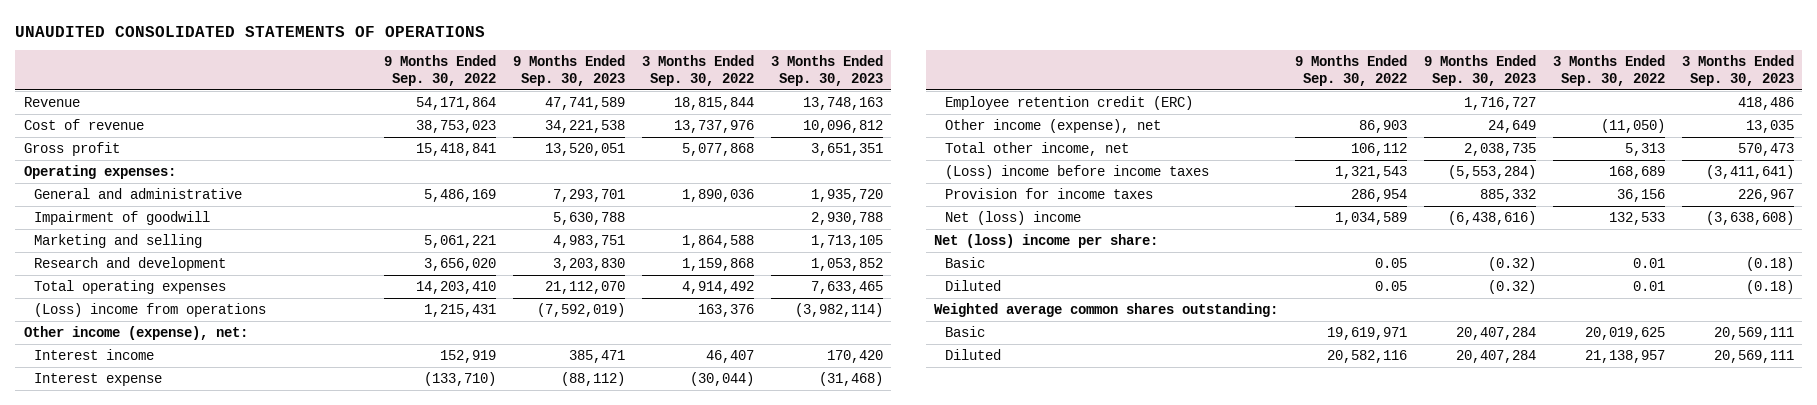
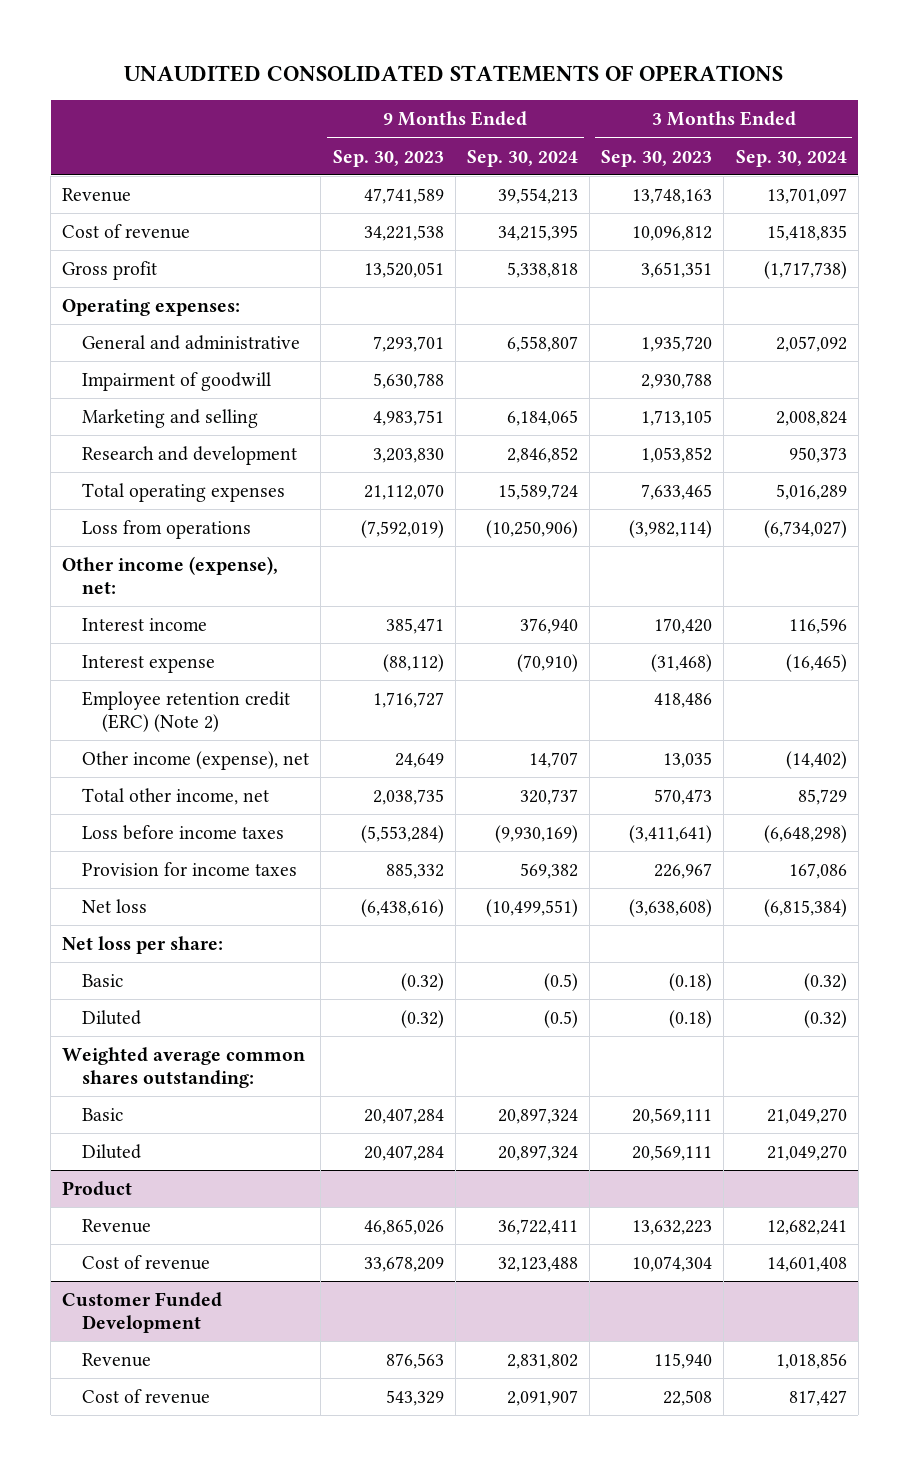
[384,55,497,87] 9 Months Ended Sep. 30, 2022 -> none
[642,55,755,87] 3 Months Ended Sep. 30, 2022 -> none
none -> [466,149,578,167] Sep. 30, 2024
none -> [735,149,847,167] Sep. 30, 2024
[34,302,267,317] (Loss) income from operations -> [82,519,252,539] Loss from operations
[945,95,1194,110] Employee retention credit (ERC) -> [82,690,291,732] Employee retention credit (ERC) (Note 2)
[945,164,1210,179] (Loss) income before income taxes -> [82,824,285,840] Loss before income taxes
[945,210,1082,225] Net (loss) income -> [82,898,148,913] Net loss
[934,233,1159,248] Net (loss) income per share: -> [62,935,224,954] Net loss per share:
none -> [62,1180,133,1196] Product
none -> [82,1218,152,1233] Revenue
none -> [82,1254,211,1270] Cost of revenue
none -> [62,1291,223,1333] Customer Funded Development
none -> [82,1352,152,1367] Revenue
none -> [82,1388,211,1404] Cost of revenue

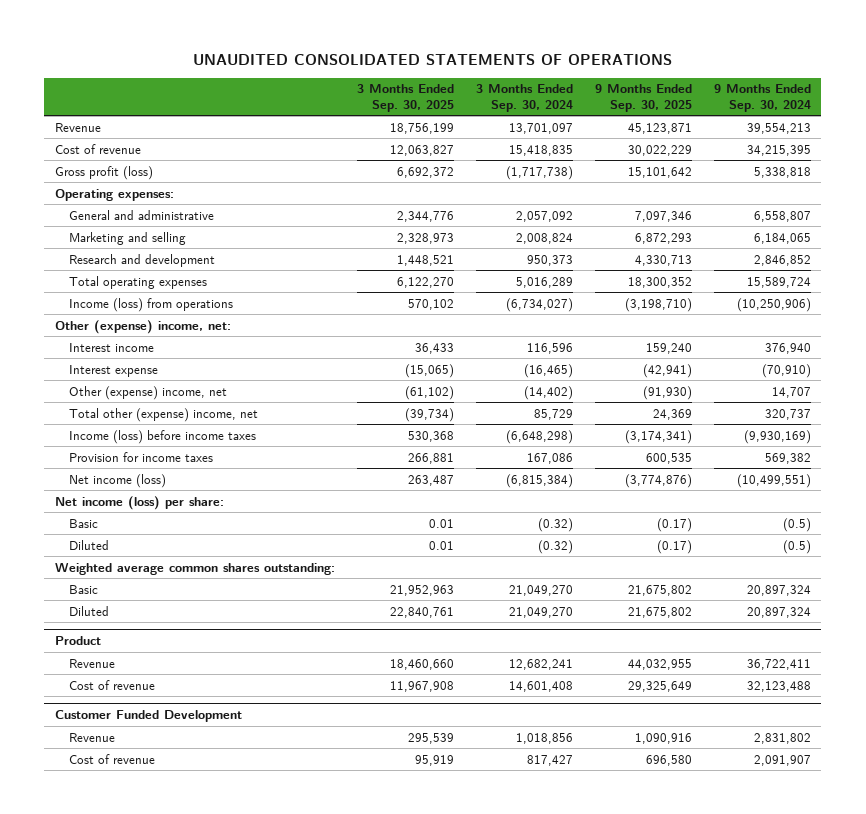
[332,149,444,167] Sep. 30, 2023 -> none
[601,149,713,167] Sep. 30, 2023 -> none
none -> [357,84,455,112] 3 Months Ended Sep. 30, 2025
none -> [594,84,692,112] 9 Months Ended Sep. 30, 2025
[62,260,158,280] Gross profit -> [55,165,154,180] Gross profit (loss)
[82,371,272,391] Impairment of goodwill -> none
[82,519,252,539] Loss from operations -> [68,297,233,312] Income (loss) from operations
[62,555,279,594] Other income (expense), net: -> [55,319,232,334] Other (expense) income, net:
[82,690,291,732] Employee retention credit (ERC) (Note 2) -> none
[82,750,310,770] Other income (expense), net -> [68,385,227,400] Other (expense) income, net
[82,787,270,805] Total other income, net -> [68,407,258,422] Total other (expense) income, net
[82,824,285,840] Loss before income taxes -> [68,429,256,444] Income (loss) before income taxes
[82,898,148,913] Net loss -> [68,473,166,488] Net income (loss)
[62,935,224,954] Net loss per share: -> [55,495,225,510] Net income (loss) per share:

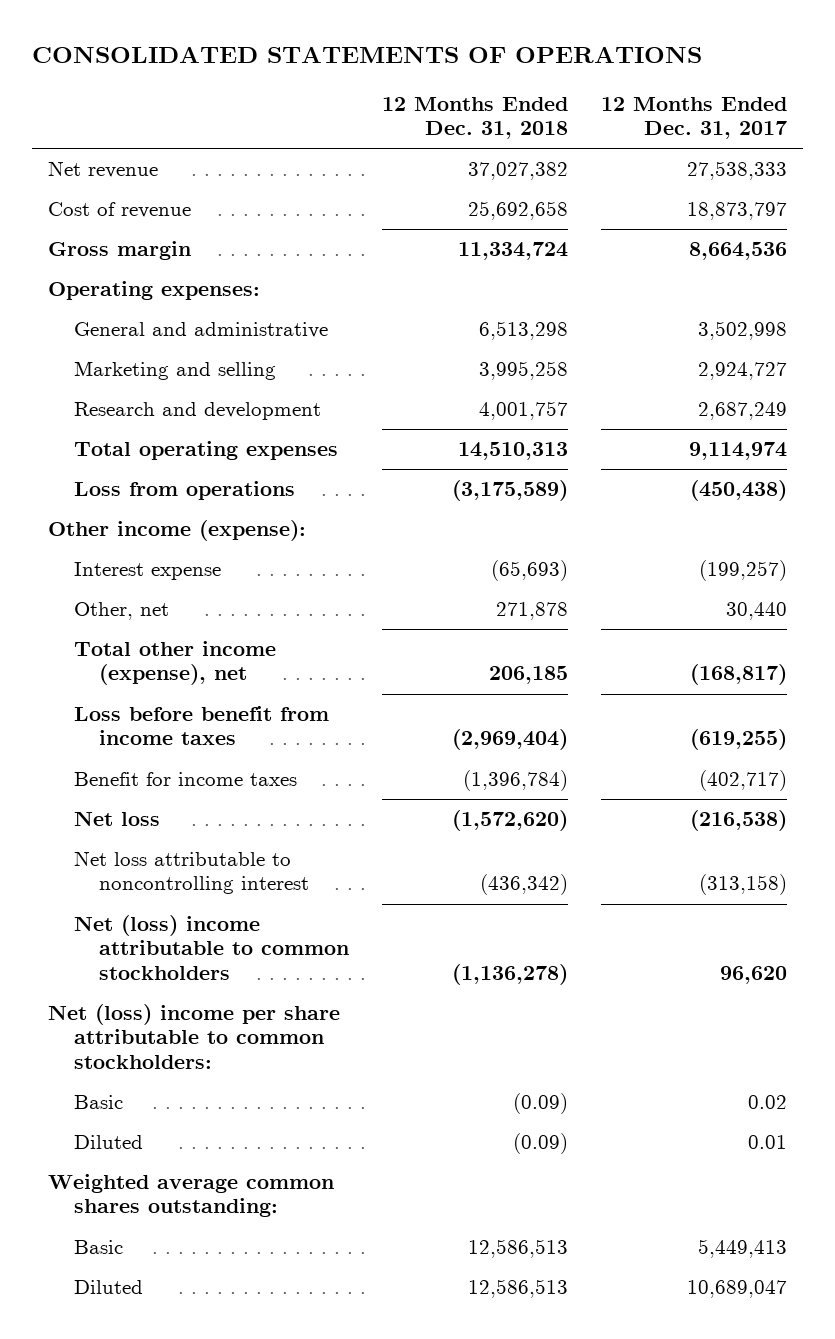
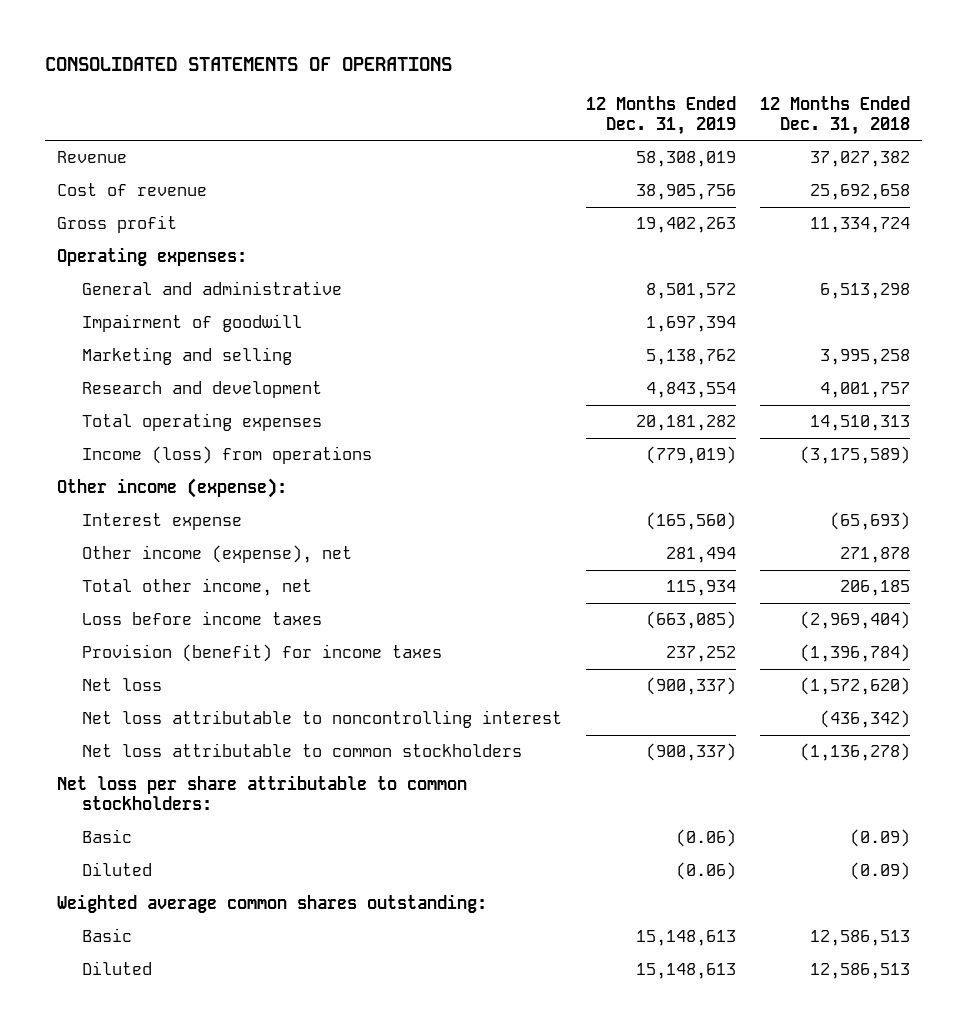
[600,96,787,140] 12 Months Ended Dec. 31, 2017 -> none
none -> [585,95,736,135] 12 Months Ended Dec. 31, 2019
[48,161,159,179] Net revenue -> [57,151,128,164] Revenue
[48,241,192,261] Gross margin -> [57,215,178,234] Gross profit
none -> [81,314,302,333] Impairment of goodwill
[73,481,295,501] Loss from operations -> [81,446,372,465] Income (loss) from operations
[73,602,169,621] Other, net -> [81,545,352,564] Other income (expense), net
[73,641,276,686] Total other income (expense), net -> [81,578,312,597] Total other income, net
[73,706,329,746] Loss before benefit from income taxes -> [81,611,322,626] Loss before income taxes
[73,772,297,787] Benefit for income taxes -> [81,644,442,663] Provision (benefit) for income taxes
[73,915,350,980] Net (loss) income attributable to common stockholders -> [81,743,522,758] Net loss attributable to common stockholders
[48,1004,341,1069] Net (loss) income per share attributable to common stockholders: -> [57,775,468,811] Net loss per share attributable to common stockholders:

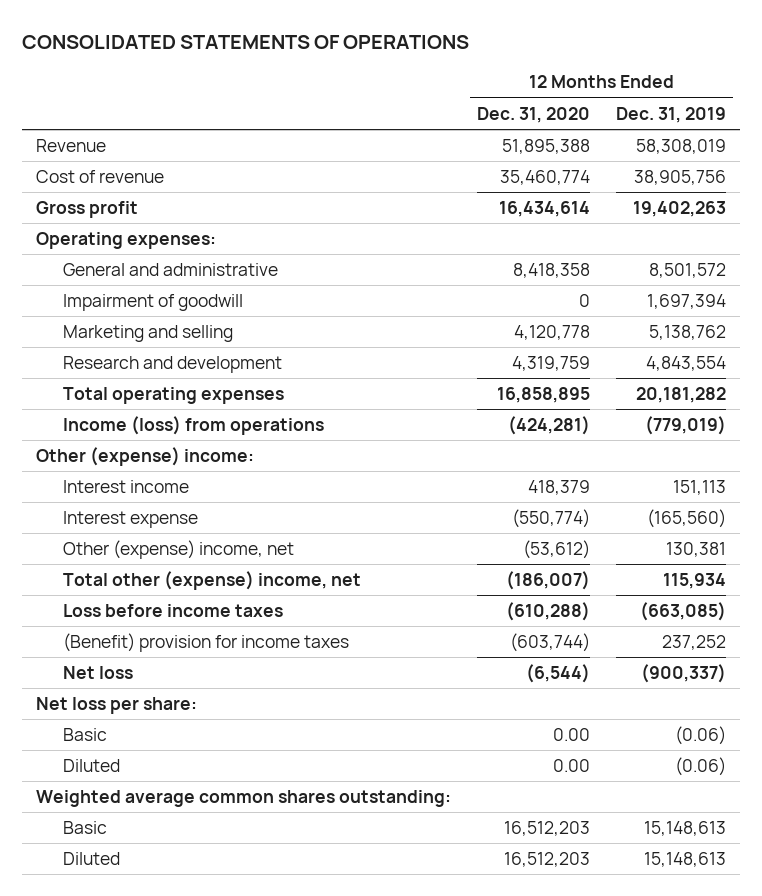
[759,95,910,135] 12 Months Ended Dec. 31, 2018 -> none
none -> [476,106,590,123] Dec. 31, 2020
[57,478,288,499] Other income (expense): -> [35,447,254,467] Other (expense) income:
none -> [62,480,189,494] Interest income
[81,545,352,564] Other income (expense), net -> [62,540,294,560] Other (expense) income, net
[665,547,736,564] 281,494 -> [666,542,727,558] 130,381
[81,578,312,597] Total other income, net -> [62,571,361,591] Total other (expense) income, net
[81,644,442,663] Provision (benefit) for income taxes -> [62,633,349,653] (Benefit) provision for income taxes
[81,710,562,729] Net loss attributable to noncontrolling interest -> none
[81,743,522,758] Net loss attributable to common stockholders -> none
[57,775,468,811] Net loss per share attributable to common stockholders: -> [35,697,197,715] Net loss per share:

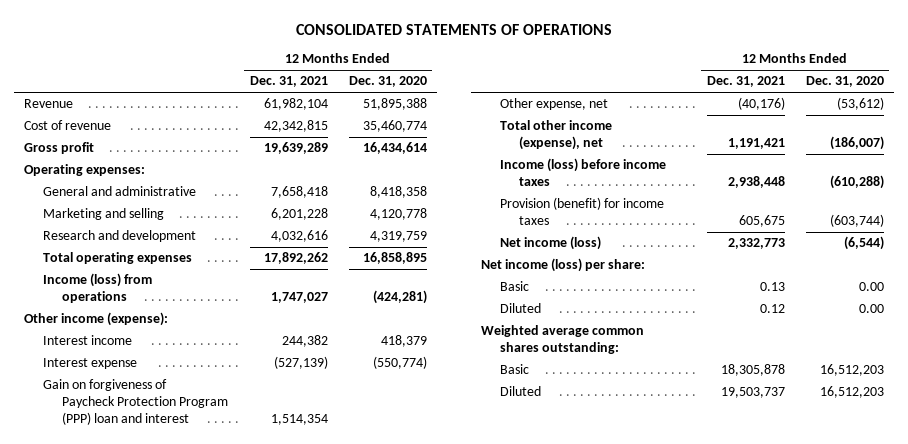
[616,106,727,123] Dec. 31, 2019 -> none
none -> [249,76,328,88] Dec. 31, 2021
[62,294,243,312] Impairment of goodwill -> none
[35,447,254,467] Other (expense) income: -> [24,312,169,327] Other income (expense):
none -> [43,379,229,426] Gain on forgiveness of Paycheck Protection Program (PPP) loan and interest
[62,540,294,560] Other (expense) income, net -> [500,98,609,111] Other expense, net
[62,571,361,591] Total other (expense) income, net -> [500,120,613,151] Total other income (expense), net
[62,604,283,618] Loss before income taxes -> [500,158,667,187] Income (loss) before income taxes
[62,633,349,653] (Benefit) provision for income taxes -> [500,197,665,226] Provision (benefit) for income taxes
[62,666,133,680] Net loss -> [500,236,602,251] Net income (loss)
[35,697,197,715] Net loss per share: -> [481,258,646,273] Net income (loss) per share:

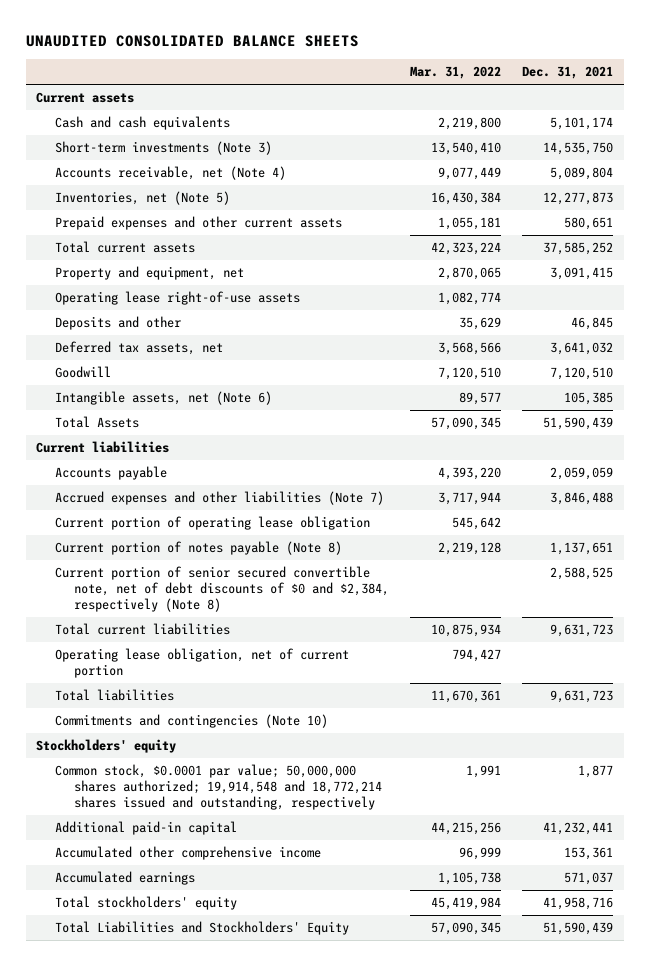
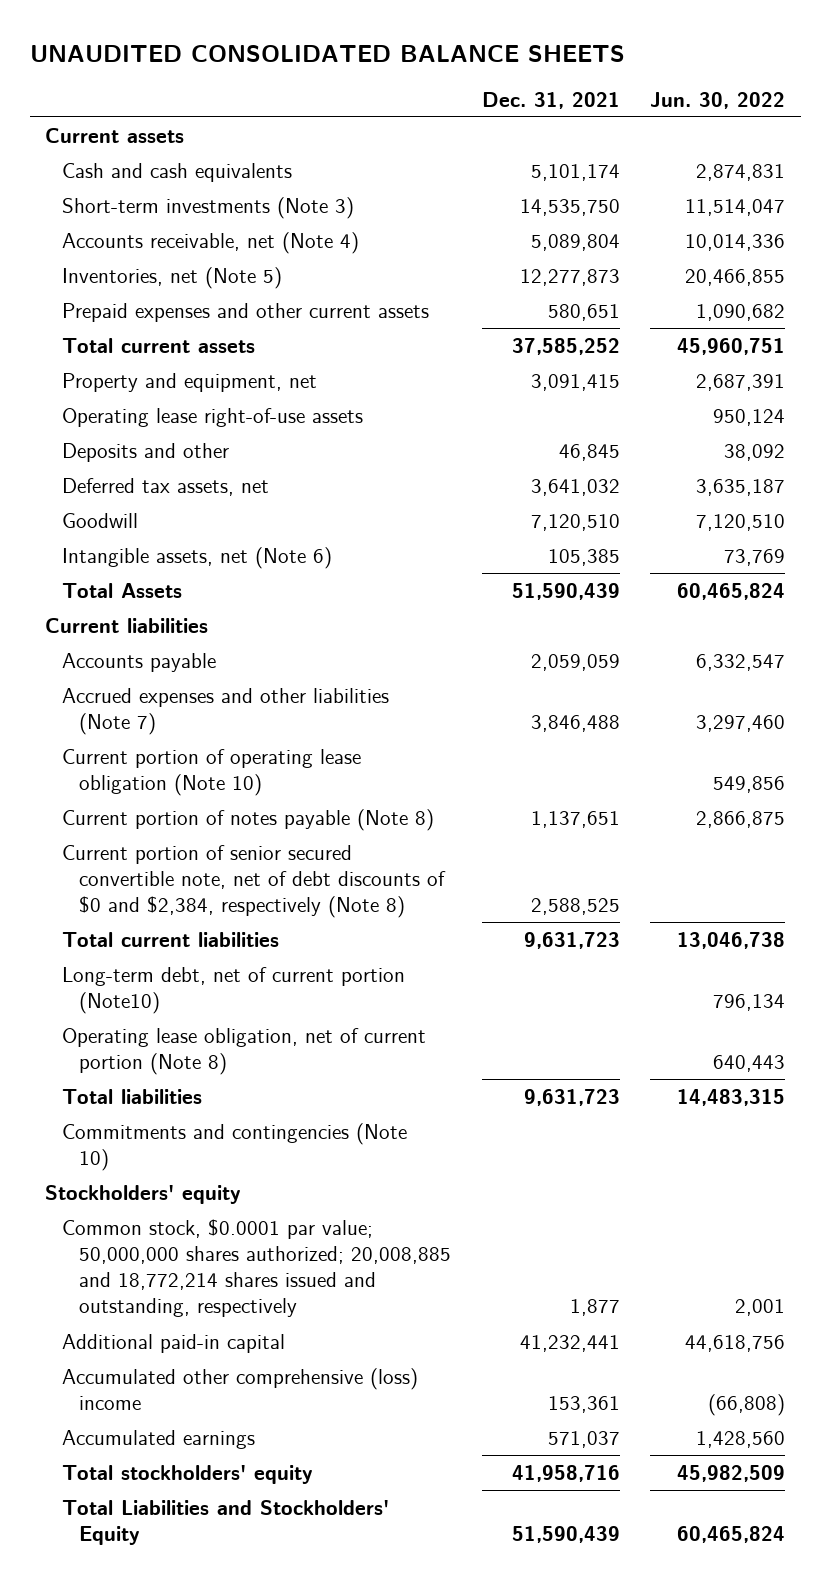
[410,66,502,80] Mar. 31, 2022 -> none
none -> [650,91,786,109] Jun. 30, 2022
[55,516,371,531] Current portion of operating lease obligation -> [62,748,362,796] Current portion of operating lease obligation (Note 10)
none -> [62,966,406,1014] Long-term debt, net of current portion (Note10)
[55,648,350,679] Operating lease obligation, net of current portion -> [62,1027,427,1075] Operating lease obligation, net of current portion (Note 8)
[55,764,383,811] Common stock, $0.0001 par value; 50,000,000 shares authorized; 19,914,548 and 18,772,214 shares issued and outstanding, respectively -> [62,1218,451,1318] Common stock, $0.0001 par value; 50,000,000 shares authorized; 20,008,885 and 18,772,214 shares issued and outstanding, respectively
[55,846,322,861] Accumulated other comprehensive income -> [62,1367,419,1410] Accumulated other comprehensive (loss) income

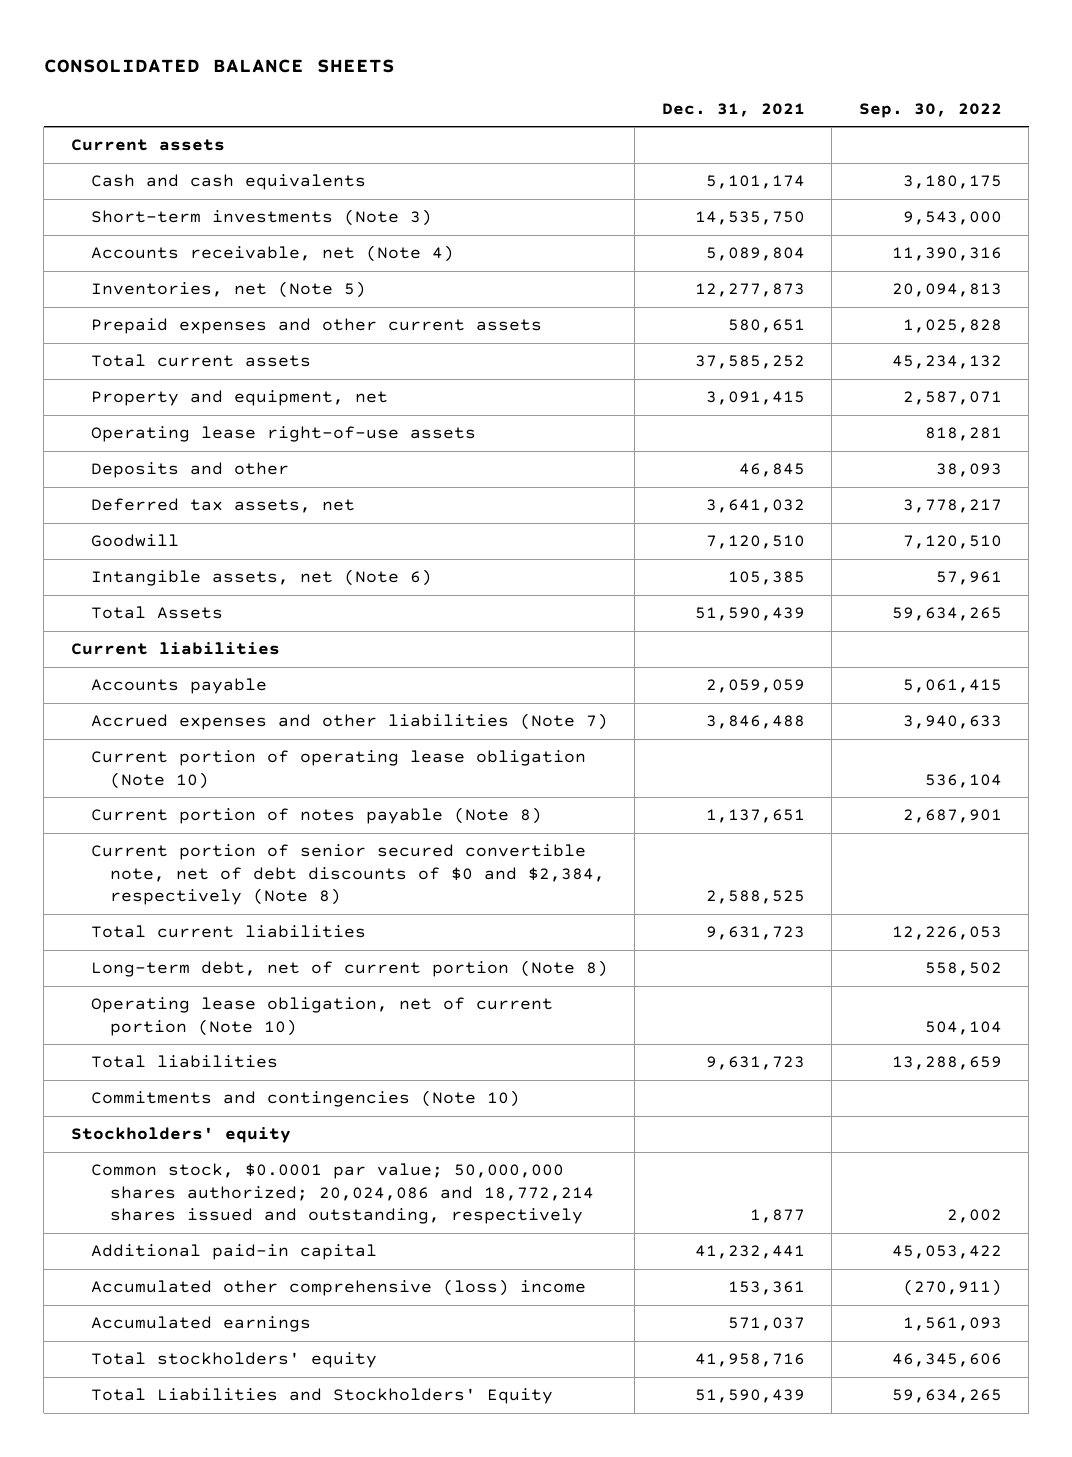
[30,44,626,62] UNAUDITED CONSOLIDATED BALANCE SHEETS -> [43,59,395,74] CONSOLIDATED BALANCE SHEETS
[650,91,786,109] Jun. 30, 2022 -> none
none -> [858,102,1002,118] Sep. 30, 2022
[62,966,406,1014] Long-term debt, net of current portion (Note10) -> [90,960,608,978] Long-term debt, net of current portion (Note 8)
[62,1027,427,1075] Operating lease obligation, net of current portion (Note 8) -> [90,997,553,1036] Operating lease obligation, net of current portion (Note 10)
[62,1218,451,1318] Common stock, $0.0001 par value; 50,000,000 shares authorized; 20,008,885 and 18,772,214 shares issued and outstanding, respectively -> [90,1163,595,1224] Common stock, $0.0001 par value; 50,000,000 shares authorized; 20,024,086 and 18,772,214 shares issued and outstanding, respectively

